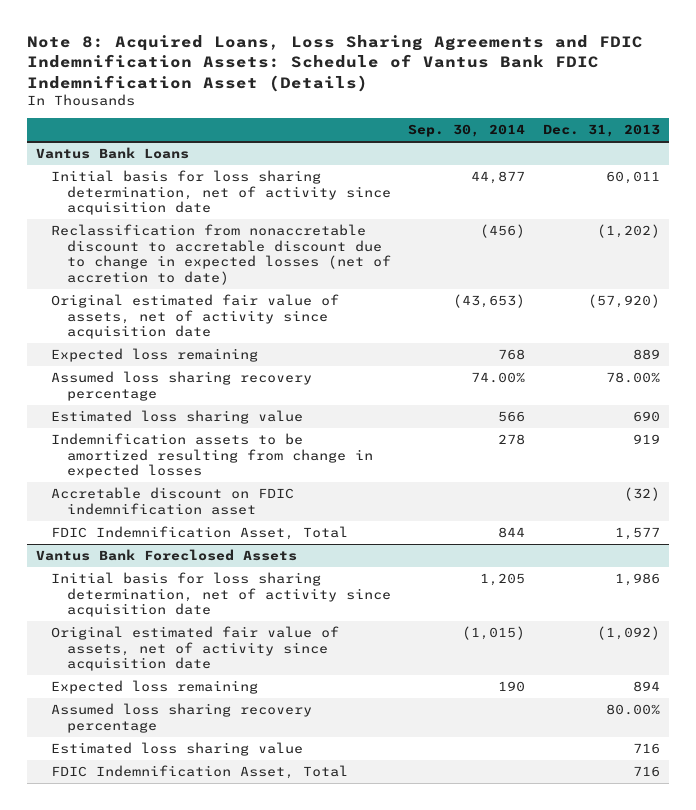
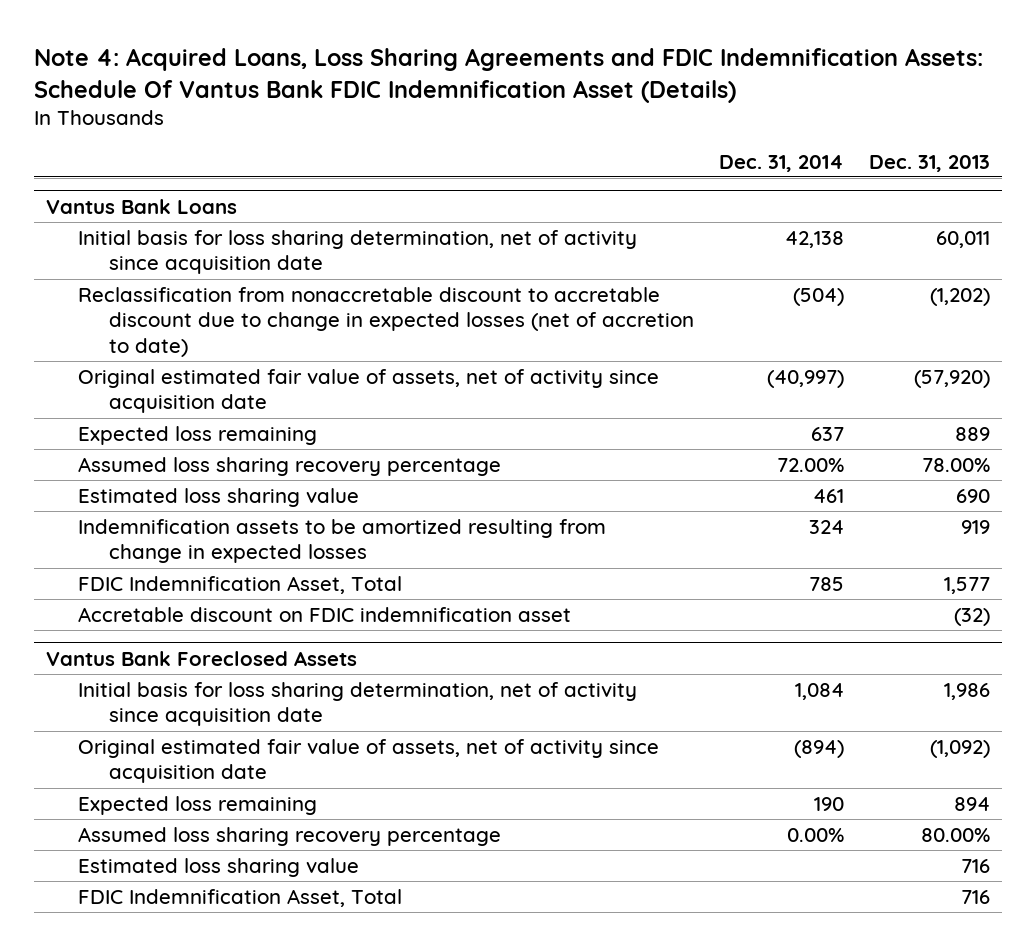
[26,35,643,92] Note 8: Acquired Loans, Loss Sharing Agreements and FDIC Indemnification Assets: Schedule of Vantus Bank FDIC Indemnification Asset (Details) -> [34,47,984,103] Note 4: Acquired Loans, Loss Sharing Agreements and FDIC Indemnification Assets: Schedule Of Vantus Bank FDIC Indemnification Asset (Details)
[408,124,526,138] Sep. 30, 2014 -> none
none -> [718,154,844,172] Dec. 31, 2014
[51,487,295,515] Accretable discount on FDIC indemnification asset -> [77,606,571,622] Accretable discount on FDIC indemnification asset

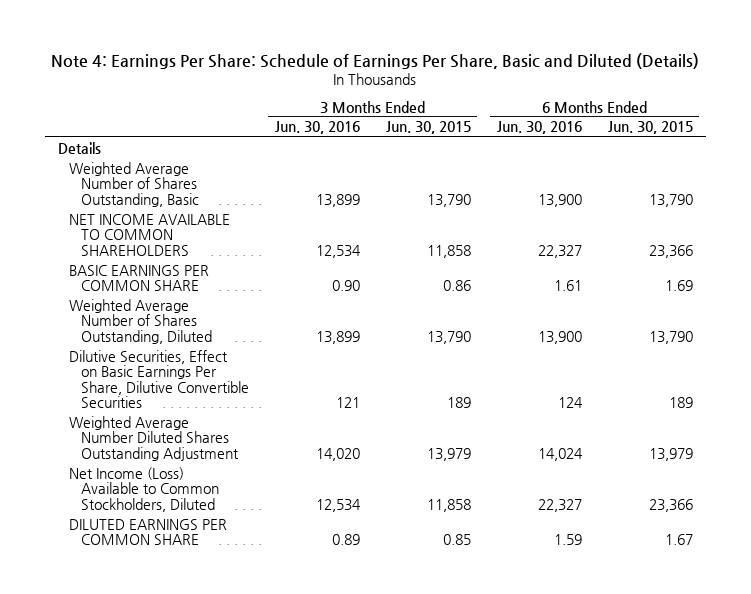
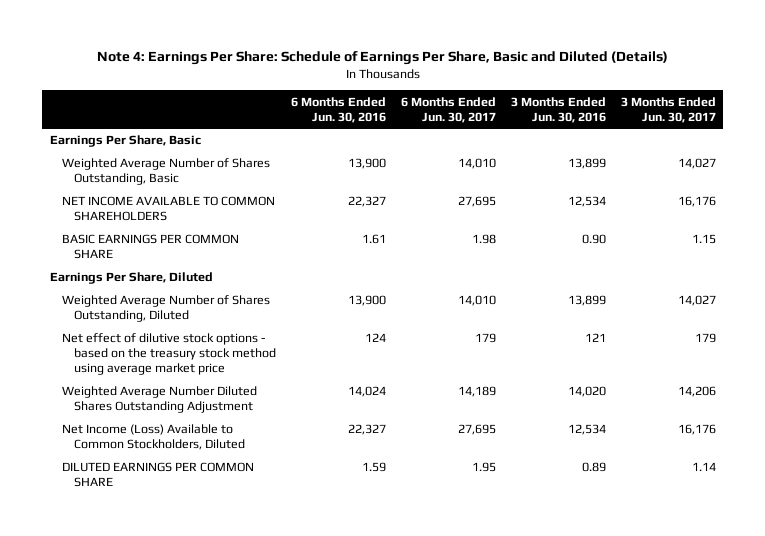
[385,121,471,135] Jun. 30, 2015 -> none
[607,121,693,135] Jun. 30, 2015 -> none
none -> [400,96,496,123] 6 Months Ended Jun. 30, 2017
none -> [620,96,716,123] 3 Months Ended Jun. 30, 2017
[57,141,101,154] Details -> none
none -> [49,135,201,148] Earnings Per Share, Basic
none -> [49,272,213,285] Earnings Per Share, Diluted
[69,349,249,409] Dilutive Securities, Effect on Basic Earnings Per Share, Dilutive Convertible Securities -> [61,333,277,376] Net effect of dilutive stock options - based on the treasury stock method using average market price

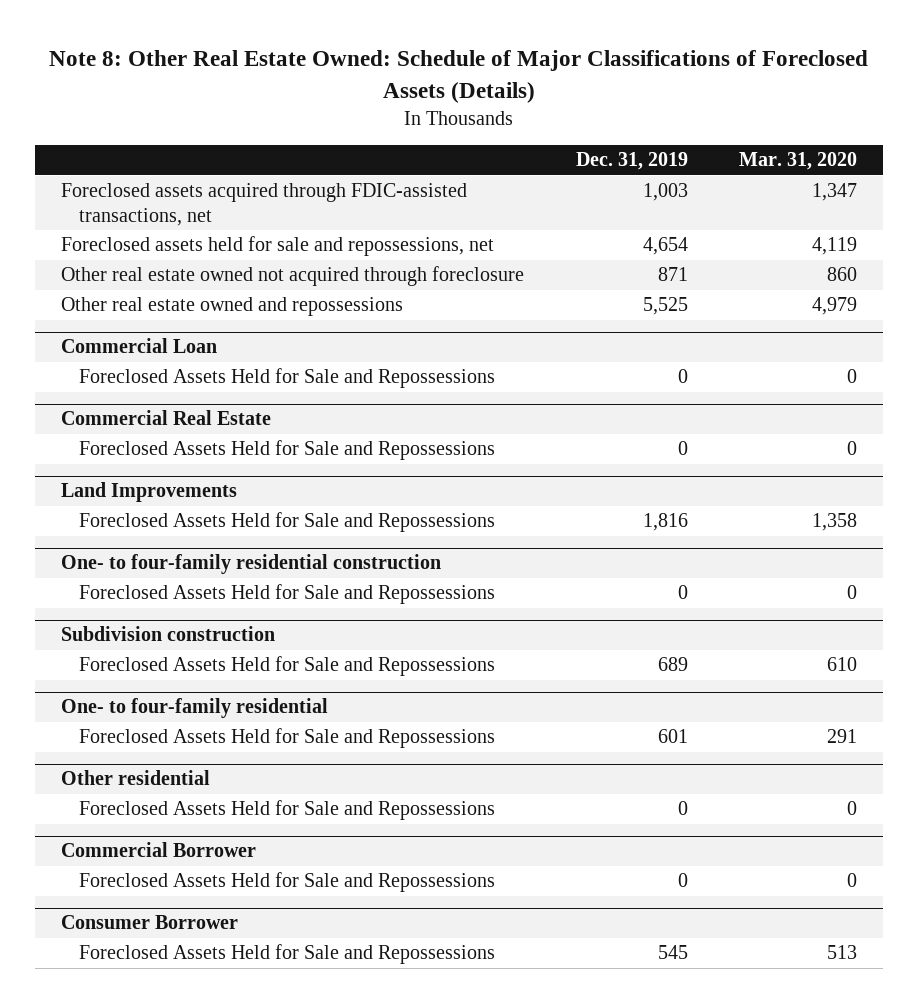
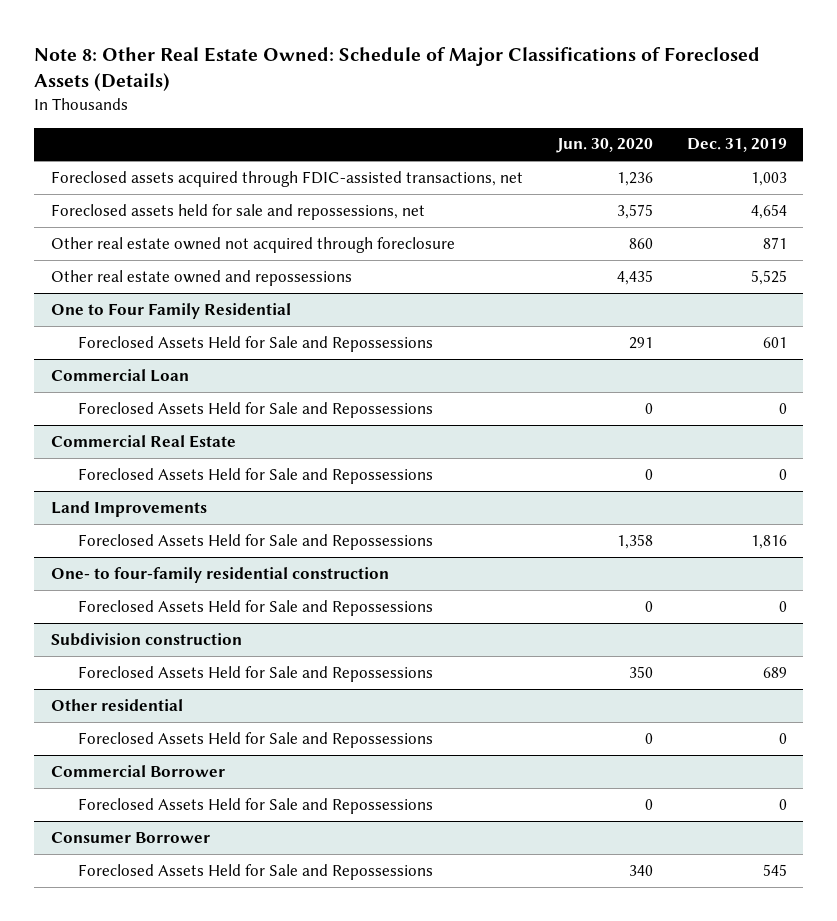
[739,152,858,171] Mar. 31, 2020 -> none
none -> [555,138,653,154] Jun. 30, 2020
none -> [50,302,291,319] One to Four Family Residential
none -> [77,335,433,352] Foreclosed Assets Held for Sale and Repossessions
[60,698,328,719] One- to four-family residential -> none
[78,728,495,749] Foreclosed Assets Held for Sale and Repossessions -> none

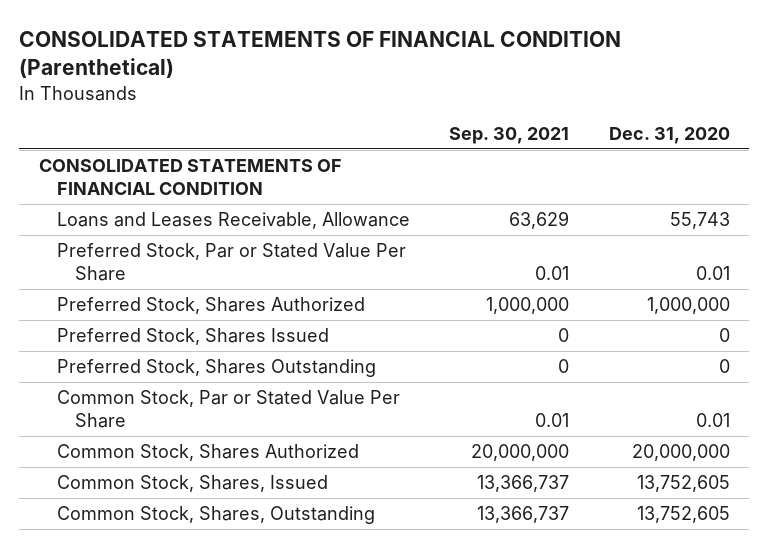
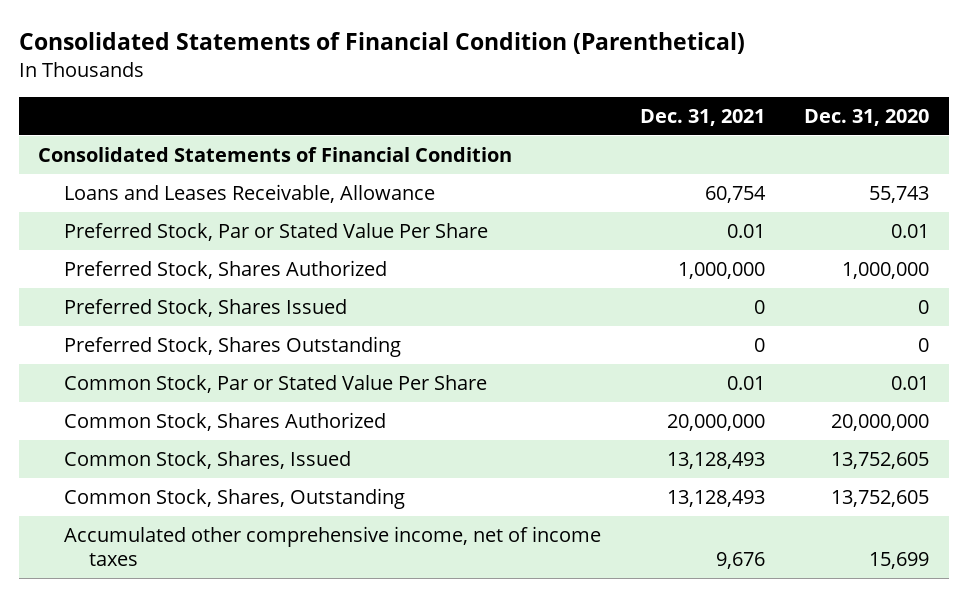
[19,31,622,79] CONSOLIDATED STATEMENTS OF FINANCIAL CONDITION (Parenthetical) -> [18,31,745,54] Consolidated Statements of Financial Condition (Parenthetical)
[449,127,570,145] Sep. 30, 2021 -> none
none -> [640,109,766,127] Dec. 31, 2021
[39,159,343,195] CONSOLIDATED STATEMENTS OF FINANCIAL CONDITION -> [38,146,513,162] Consolidated Statements of Financial Condition
none -> [63,525,601,567] Accumulated other comprehensive income, net of income taxes

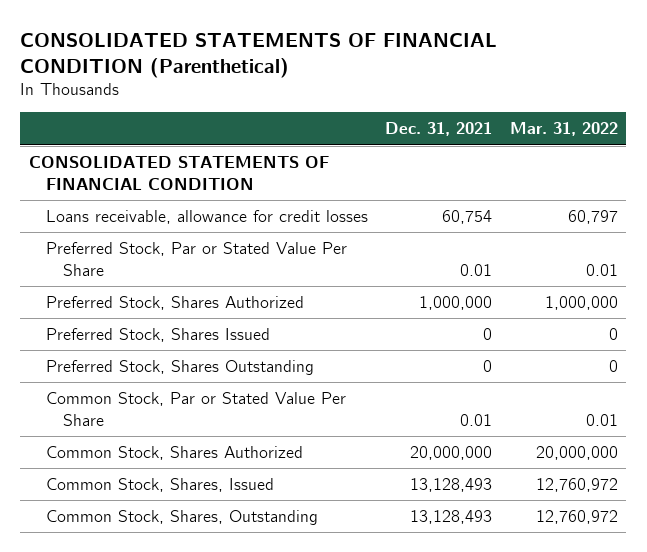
[18,31,745,54] Consolidated Statements of Financial Condition (Parenthetical) -> [20,32,498,78] CONSOLIDATED STATEMENTS OF FINANCIAL CONDITION (Parenthetical)
[804,109,930,127] Dec. 31, 2020 -> none
none -> [509,122,618,137] Mar. 31, 2022
[38,146,513,162] Consolidated Statements of Financial Condition -> [29,155,330,190] CONSOLIDATED STATEMENTS OF FINANCIAL CONDITION
[63,183,435,203] Loans and Leases Receivable, Allowance -> [45,209,368,224] Loans receivable, allowance for credit losses
[63,525,601,567] Accumulated other comprehensive income, net of income taxes -> none

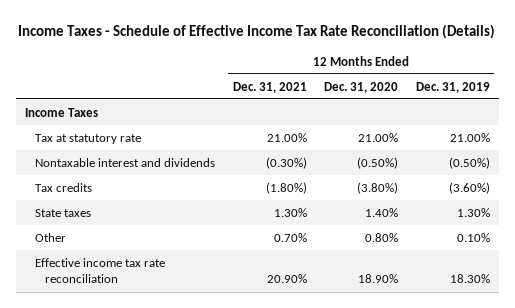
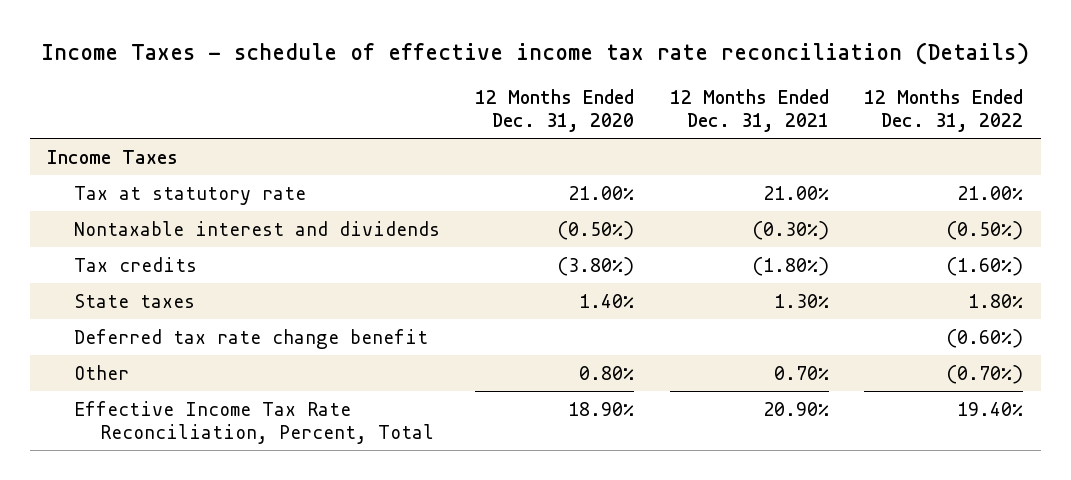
[18,24,496,40] Income Taxes - Schedule of Effective Income Tax Rate Reconciliation (Details) -> [41,41,1030,65] Income Taxes - schedule of effective income tax rate reconciliation (Details)
[416,81,491,93] Dec. 31, 2019 -> none
none -> [864,88,1024,133] 12 Months Ended Dec. 31, 2022
none -> [73,328,428,349] Deferred tax rate change benefit
[34,257,165,284] Effective income tax rate reconciliation -> [73,400,435,445] Effective Income Tax Rate Reconciliation, Percent, Total

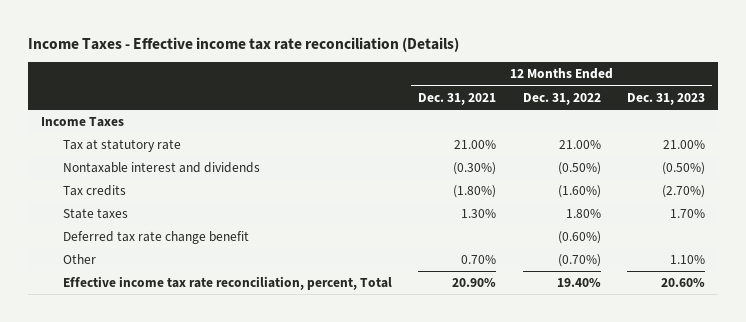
[41,41,1030,65] Income Taxes - schedule of effective income tax rate reconciliation (Details) -> [27,36,459,52] Income Taxes - Effective income tax rate reconciliation (Details)
[475,88,635,133] 12 Months Ended Dec. 31, 2020 -> none
none -> [626,92,705,105] Dec. 31, 2023
[73,400,435,445] Effective Income Tax Rate Reconciliation, Percent, Total -> [62,276,392,291] Effective income tax rate reconciliation, percent, Total

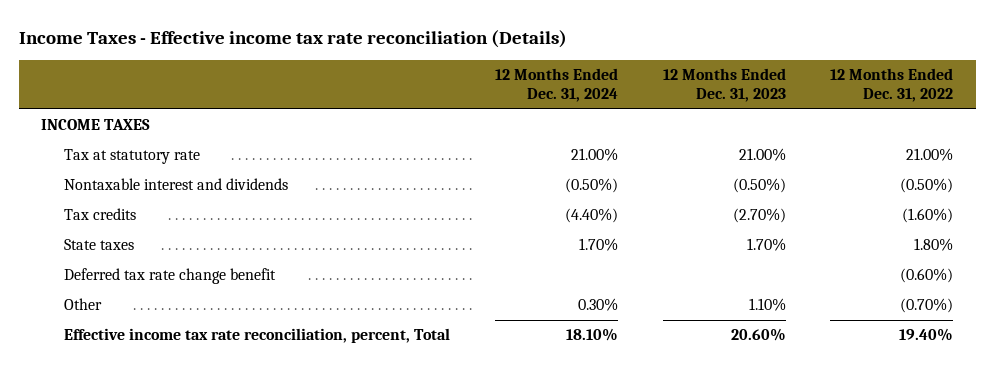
[418,92,497,105] Dec. 31, 2021 -> none
none -> [494,68,618,103] 12 Months Ended Dec. 31, 2024
[41,117,125,128] Income Taxes -> [40,119,150,131] INCOME TAXES

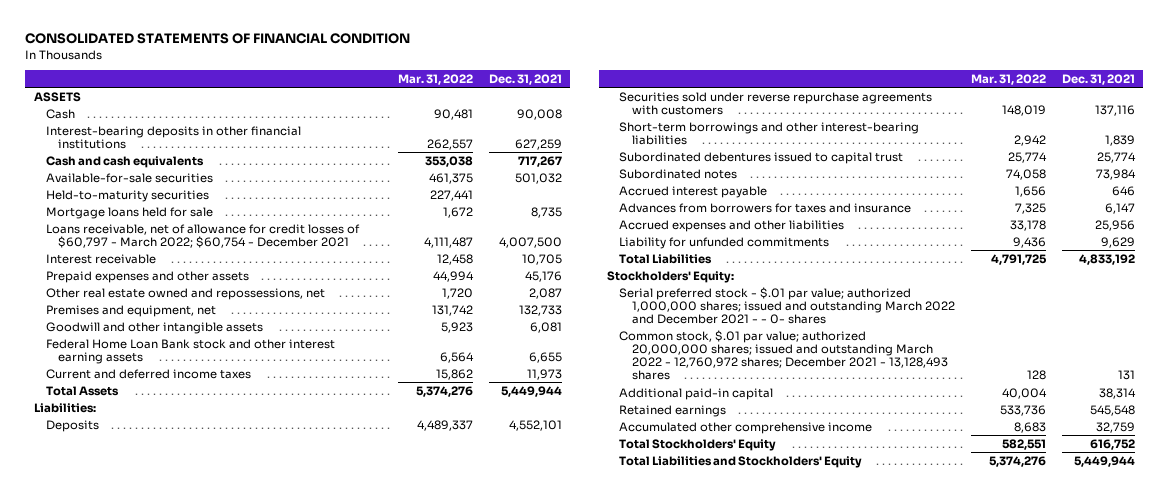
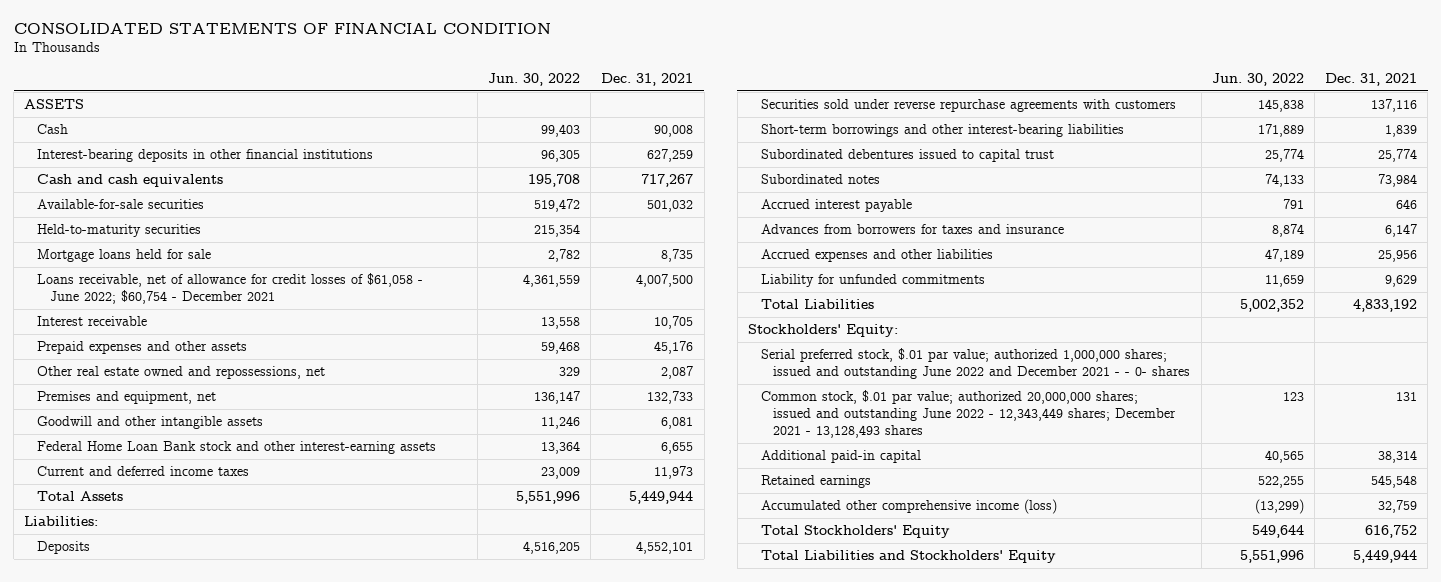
[397,73,473,85] Mar. 31, 2022 -> none
none -> [488,72,581,86] Jun. 30, 2022
[46,223,361,248] Loans receivable, net of allowance for credit losses of $60,797 - March 2022; $60,754 - December 2021 -> [36,273,423,304] Loans receivable, net of allowance for credit losses of $61,058 - June 2022; $60,754 - December 2021
[46,338,336,364] Federal Home Loan Bank stock and other interest earning assets -> [36,441,436,455] Federal Home Loan Bank stock and other interest-earning assets
[619,286,955,325] Serial preferred stock - $.01 par value; authorized 1,000,000 shares; issued and outstanding March 2022 and December 2021 - - 0- shares -> [760,348,1191,379] Serial preferred stock, $.01 par value; authorized 1,000,000 shares; issued and outstanding June 2022 and December 2021 - - 0- shares
[619,329,948,381] Common stock, $.01 par value; authorized 20,000,000 shares; issued and outstanding March 2022 - 12,760,972 shares; December 2021 - 13,128,493 shares -> [760,390,1177,438] Common stock, $.01 par value; authorized 20,000,000 shares; issued and outstanding June 2022 - 12,343,449 shares; December 2021 - 13,128,493 shares
[619,421,873,434] Accumulated other comprehensive income -> [760,499,1057,515] Accumulated other comprehensive income (loss)

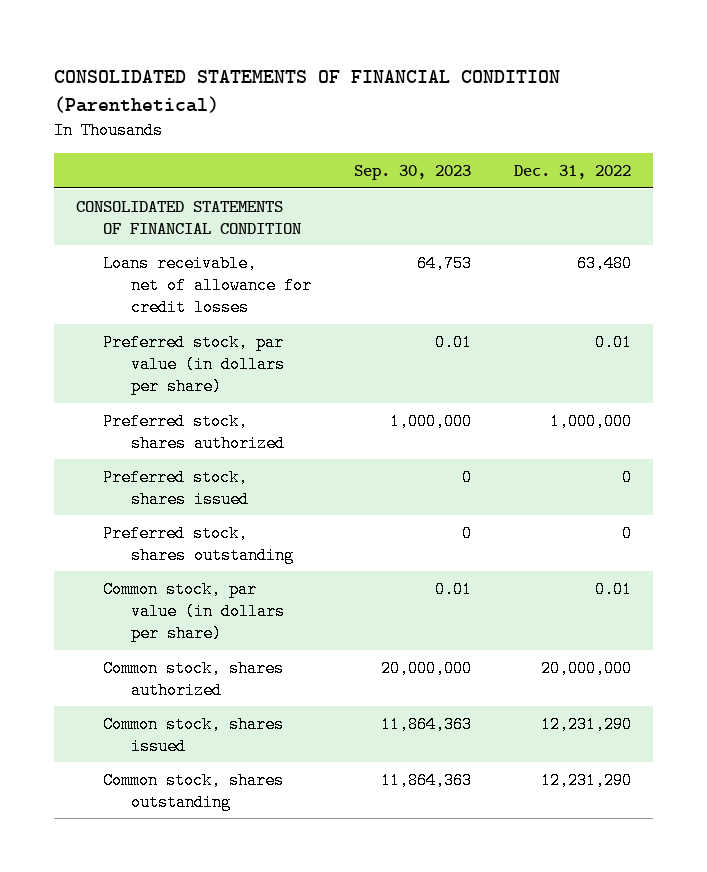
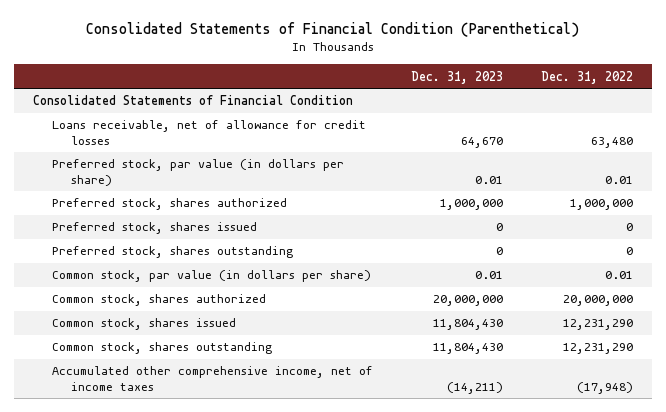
[54,69,561,113] CONSOLIDATED STATEMENTS OF FINANCIAL CONDITION (Parenthetical) -> [86,22,580,38] Consolidated Statements of Financial Condition (Parenthetical)
[354,165,472,181] Sep. 30, 2023 -> none
none -> [410,70,503,84] Dec. 31, 2023
[76,200,303,234] CONSOLIDATED STATEMENTS OF FINANCIAL CONDITION -> [33,95,354,106] Consolidated Statements of Financial Condition
none -> [52,366,374,391] Accumulated other comprehensive income, net of income taxes

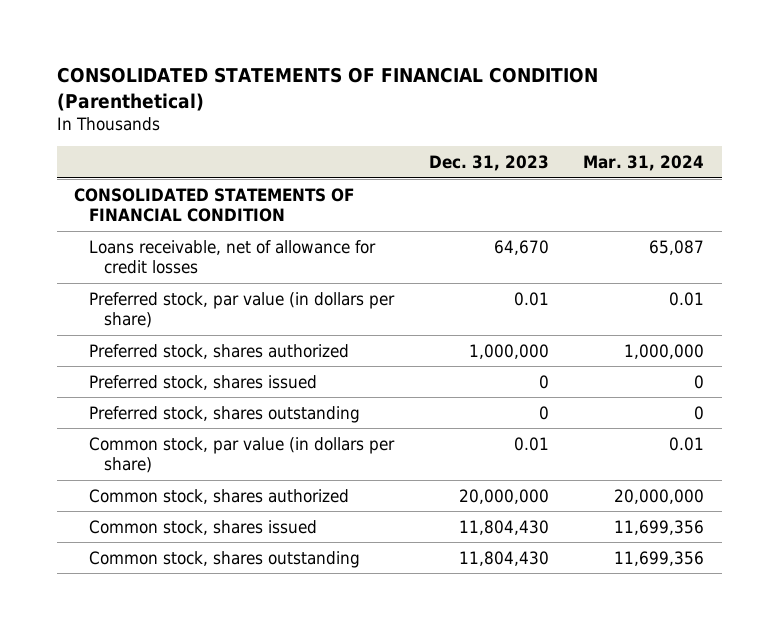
[86,22,580,38] Consolidated Statements of Financial Condition (Parenthetical) -> [56,67,598,111] CONSOLIDATED STATEMENTS OF FINANCIAL CONDITION (Parenthetical)
[540,70,633,84] Dec. 31, 2022 -> none
none -> [583,154,705,171] Mar. 31, 2024
[33,95,354,106] Consolidated Statements of Financial Condition -> [73,187,354,223] CONSOLIDATED STATEMENTS OF FINANCIAL CONDITION
[52,366,374,391] Accumulated other comprehensive income, net of income taxes -> none

